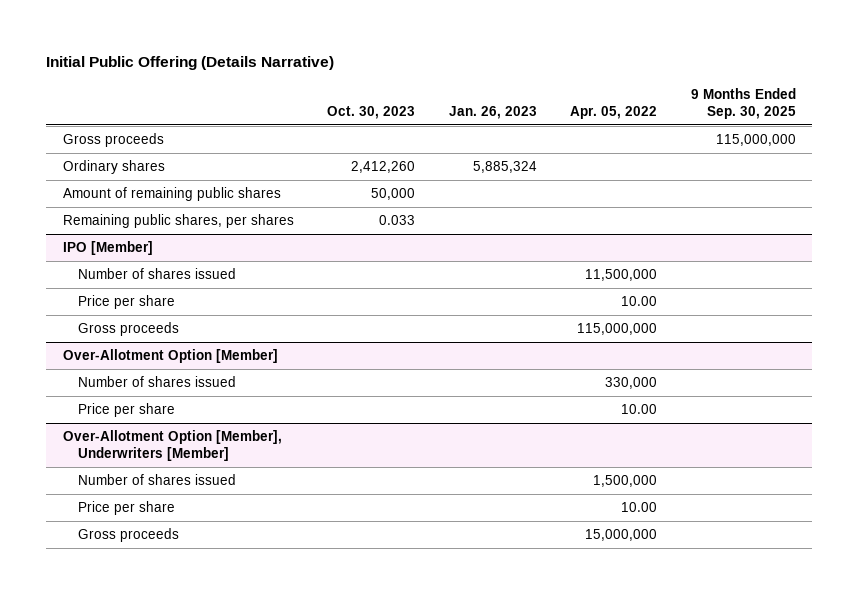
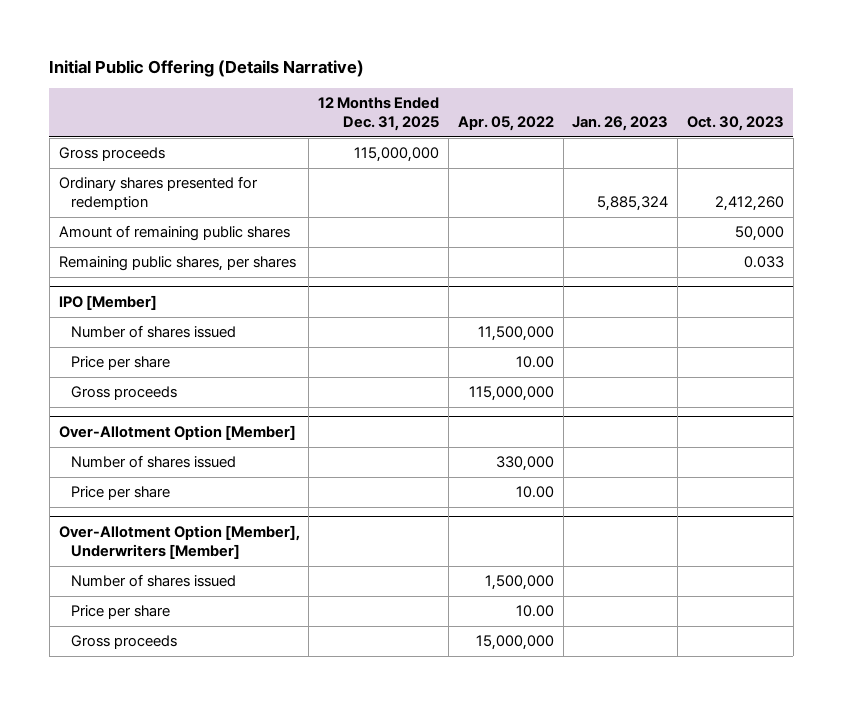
[690,87,796,119] 9 Months Ended Sep. 30, 2025 -> none
none -> [318,97,440,131] 12 Months Ended Dec. 31, 2025
[62,160,165,175] Ordinary shares -> [58,176,258,211] Ordinary shares presented for redemption

